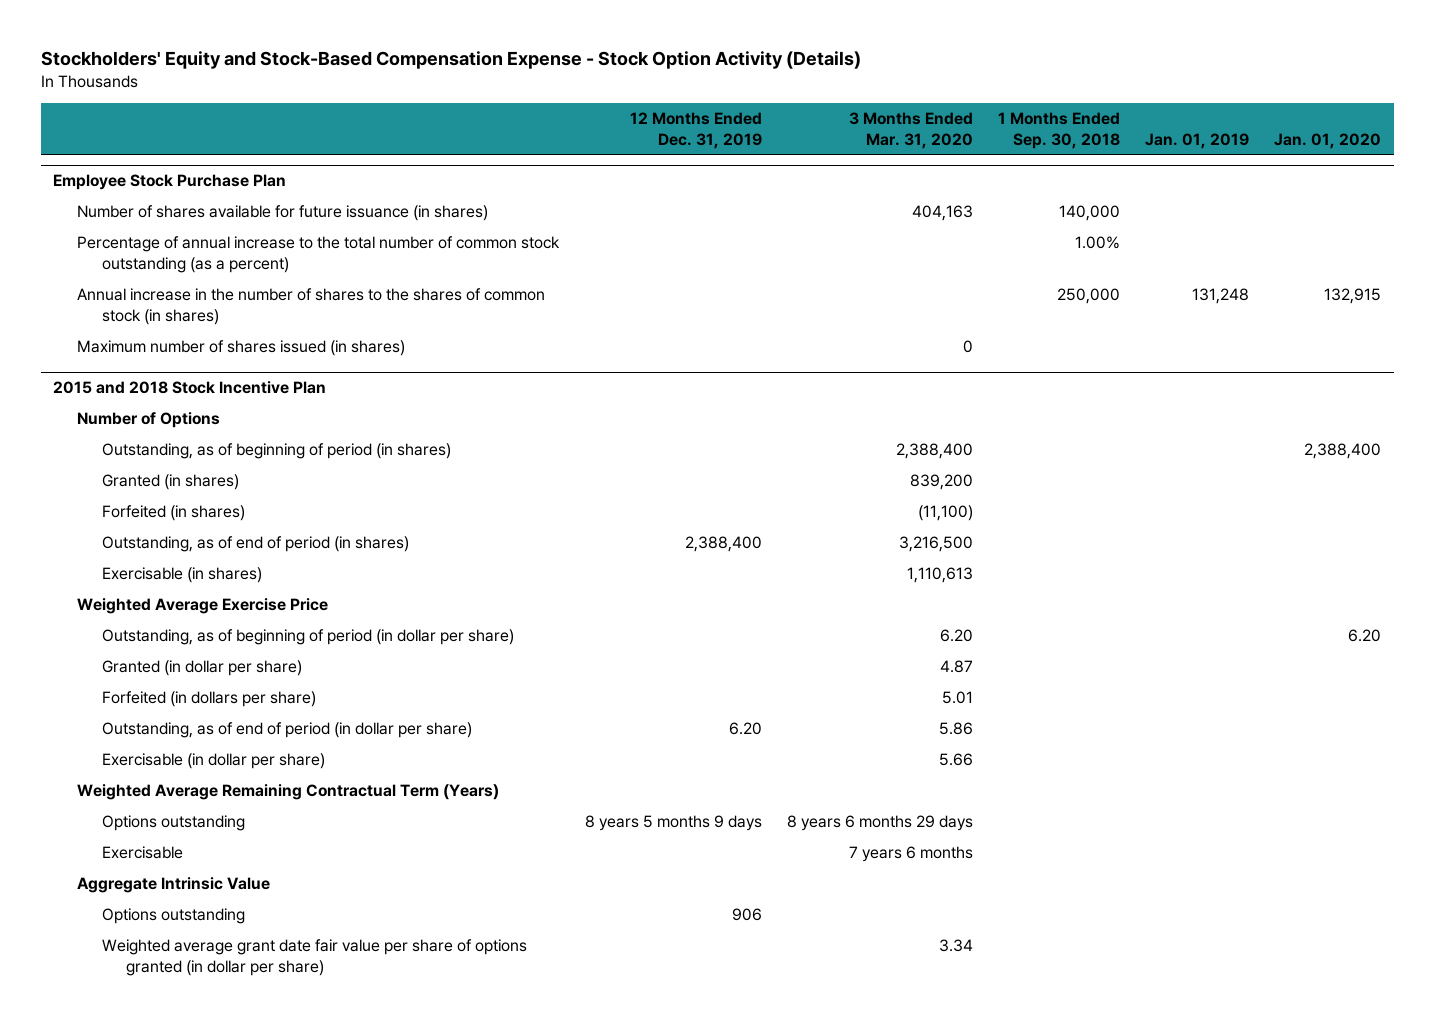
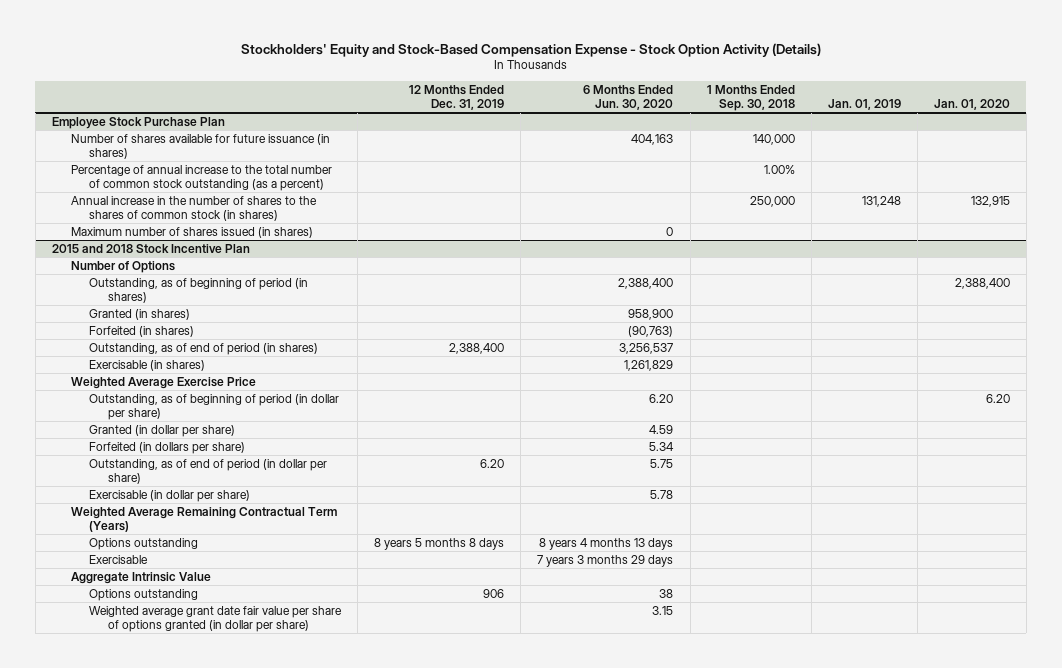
[848,112,973,149] 3 Months Ended Mar. 31, 2020 -> none
none -> [583,85,674,111] 6 Months Ended Jun. 30, 2020
[584,815,762,832] 8 years 5 months 9 days -> [374,537,505,550] 8 years 5 months 8 days

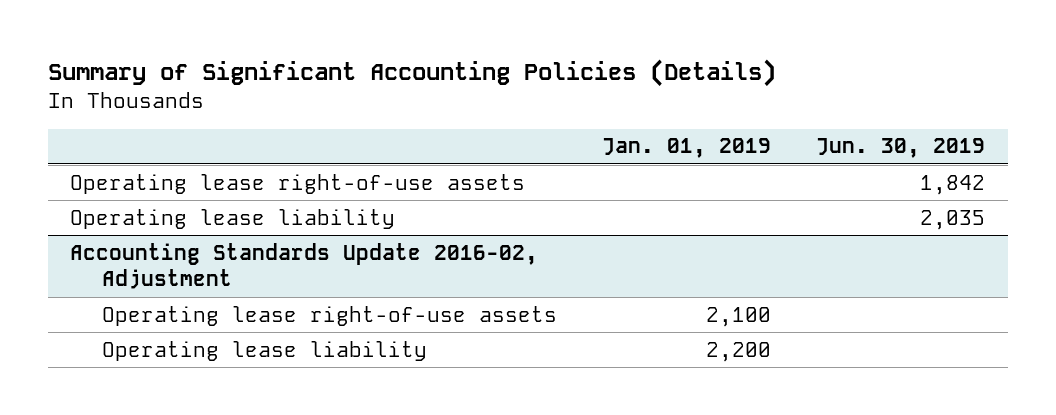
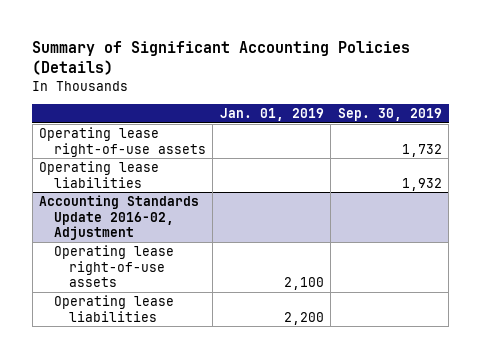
[816,138,986,159] Jun. 30, 2019 -> none
none -> [337,108,442,122] Sep. 30, 2019
[70,208,396,229] Operating lease liability -> [39,161,160,188] Operating lease liabilities
[101,340,427,361] Operating lease liability -> [54,295,175,322] Operating lease liabilities

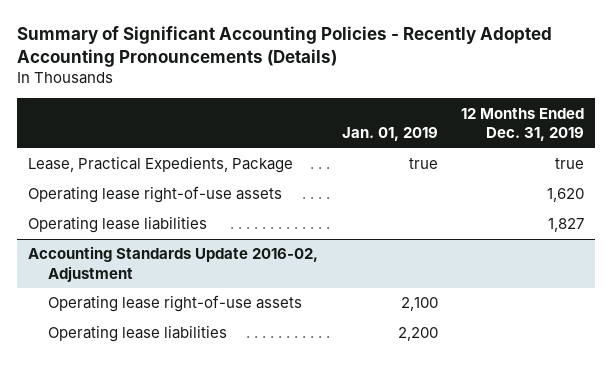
[32,40,411,76] Summary of Significant Accounting Policies (Details) -> [16,25,552,68] Summary of Significant Accounting Policies - Recently Adopted Accounting Pronouncements (Details)
[337,108,442,122] Sep. 30, 2019 -> none
none -> [460,107,584,142] 12 Months Ended Dec. 31, 2019
none -> [28,156,294,174] Lease, Practical Expedients, Package

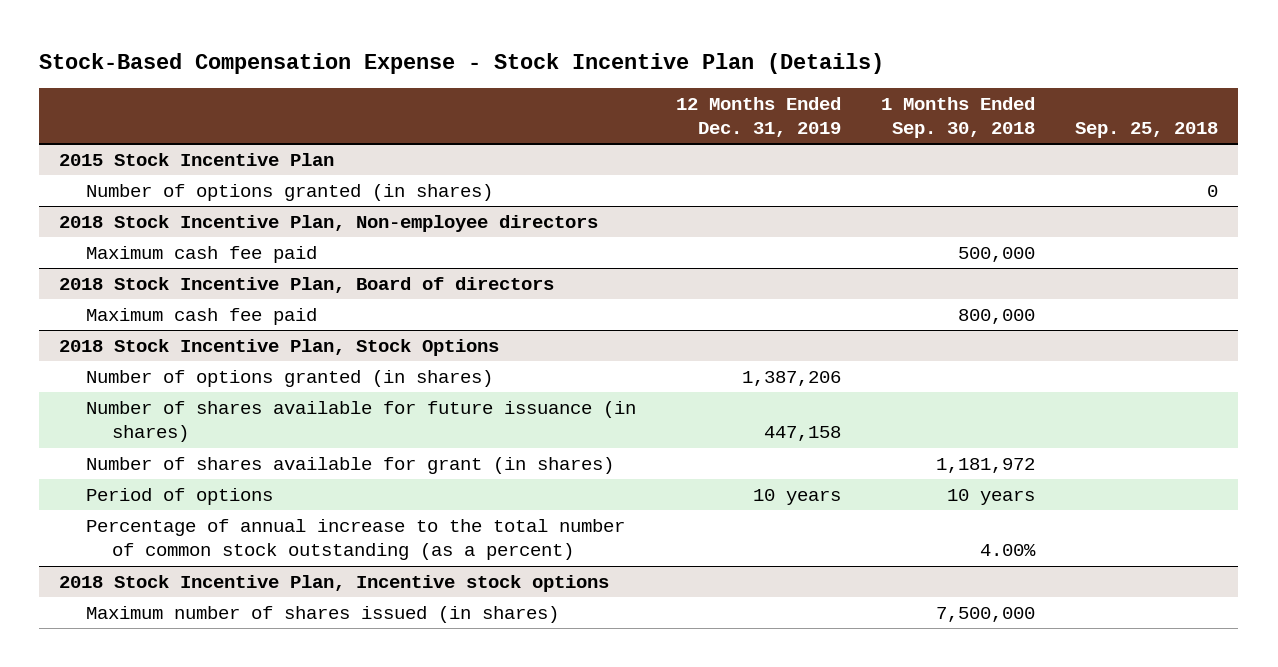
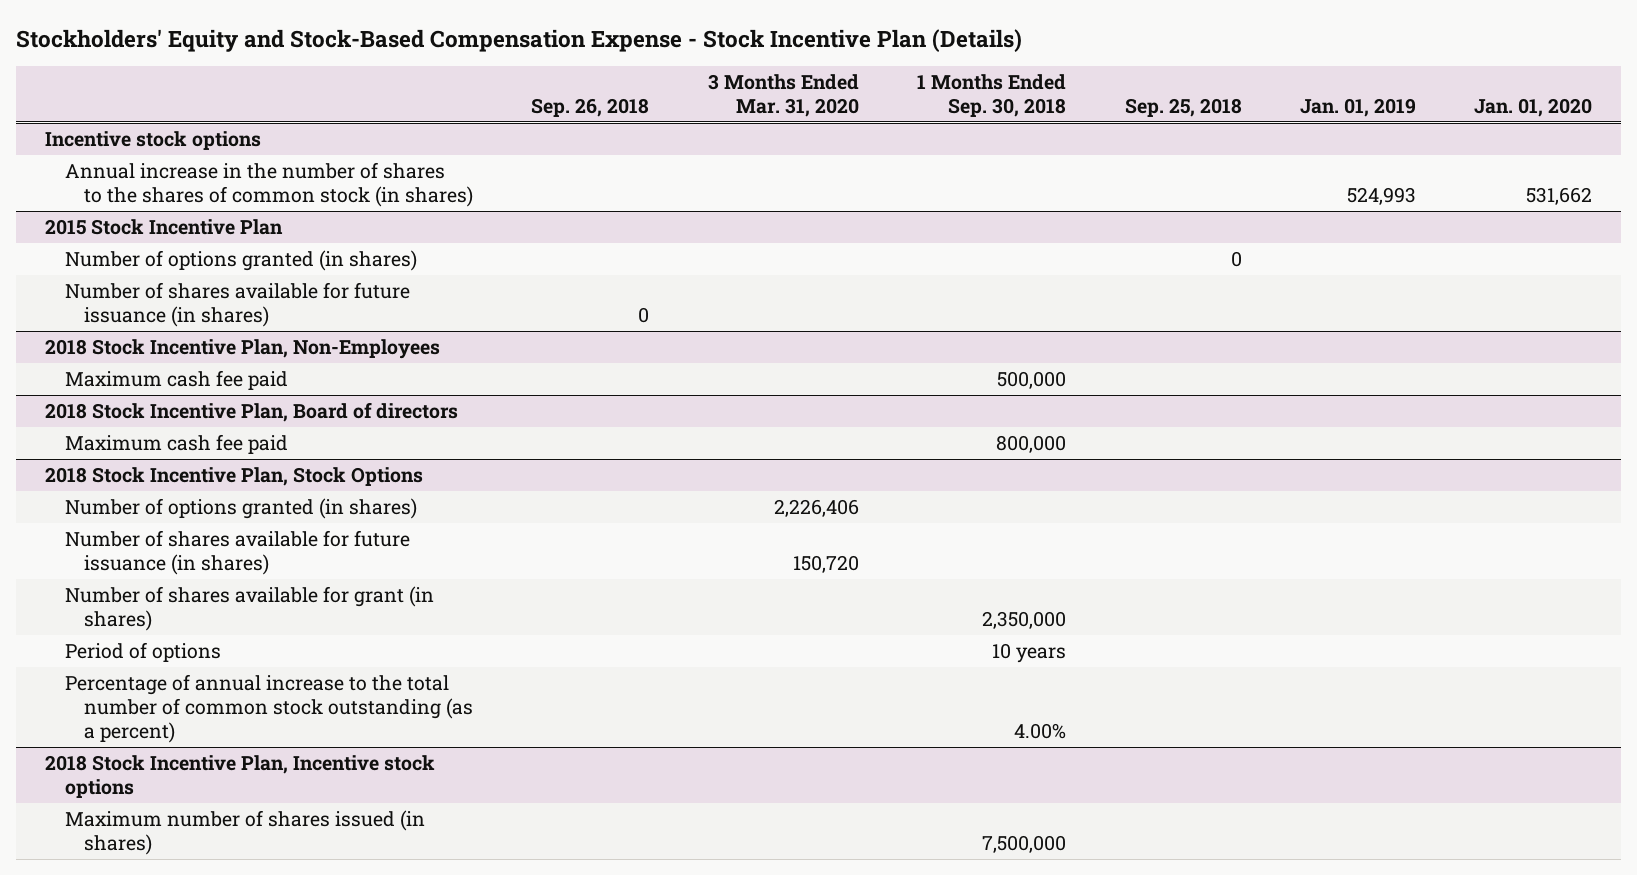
[39,52,885,74] Stock-Based Compensation Expense - Stock Incentive Plan (Details) -> [16,28,1023,52] Stockholders' Equity and Stock-Based Compensation Expense - Stock Incentive Plan (Details)
[676,96,842,138] 12 Months Ended Dec. 31, 2019 -> none
none -> [531,98,650,118] Sep. 26, 2018
none -> [707,74,859,118] 3 Months Ended Mar. 31, 2020
none -> [1299,98,1416,118] Jan. 01, 2019
none -> [1474,98,1593,118] Jan. 01, 2020
none -> [45,130,262,150] Incentive stock options
none -> [64,161,474,207] Annual increase in the number of shares to the shares of common stock (in shares)
none -> [64,281,410,327] Number of shares available for future issuance (in shares)
[59,214,599,232] 2018 Stock Incentive Plan, Non-employee directors -> [45,338,441,359] 2018 Stock Incentive Plan, Non-Employees
[936,457,1036,473] 1,181,972 -> [982,610,1067,629] 2,350,000

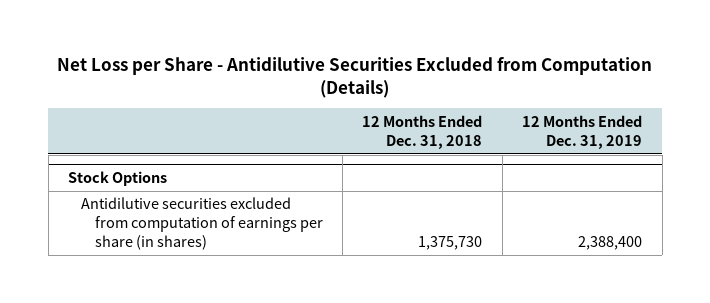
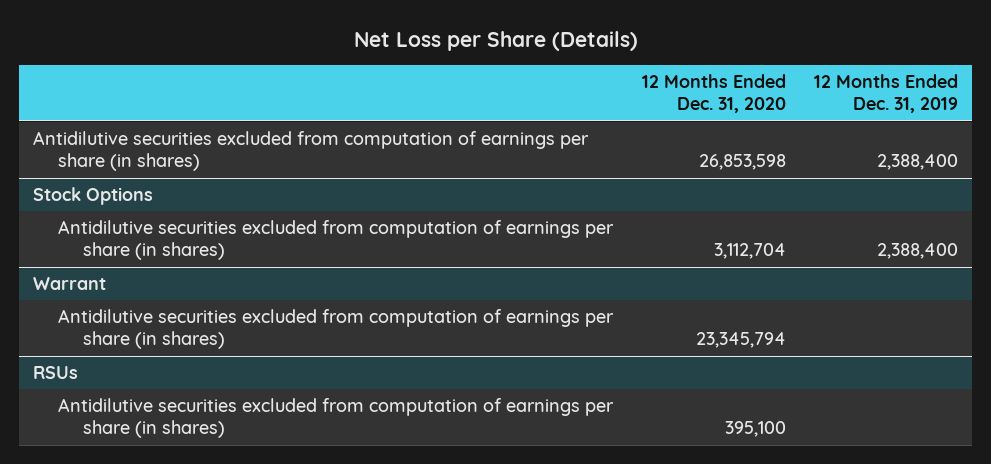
[57,56,653,98] Net Loss per Share - Antidilutive Securities Excluded from Computation (Details) -> [353,30,638,51] Net Loss per Share (Details)
[362,114,483,149] 12 Months Ended Dec. 31, 2018 -> none
none -> [641,73,786,114] 12 Months Ended Dec. 31, 2020
none -> [33,131,590,172] Antidilutive securities excluded from computation of earnings per share (in shares)
none -> [33,277,107,291] Warrant
none -> [57,309,614,350] Antidilutive securities excluded from computation of earnings per share (in shares)
none -> [33,366,79,380] RSUs
none -> [57,398,614,439] Antidilutive securities excluded from computation of earnings per share (in shares)

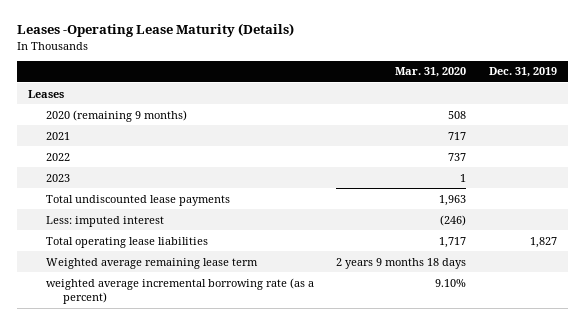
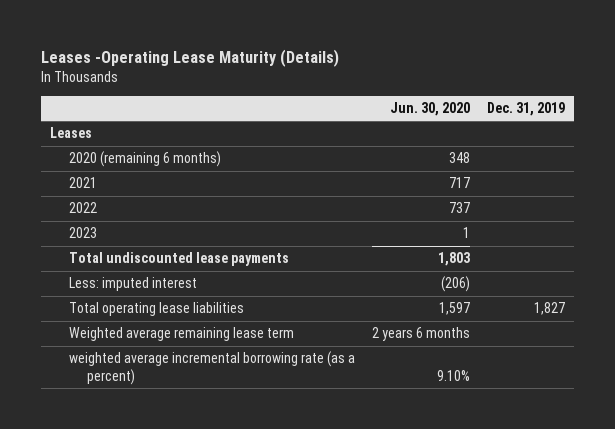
[395,67,467,78] Mar. 31, 2020 -> none
none -> [389,102,470,117] Jun. 30, 2020
[45,109,187,122] 2020 (remaining 9 months) -> [68,151,221,168] 2020 (remaining 6 months)

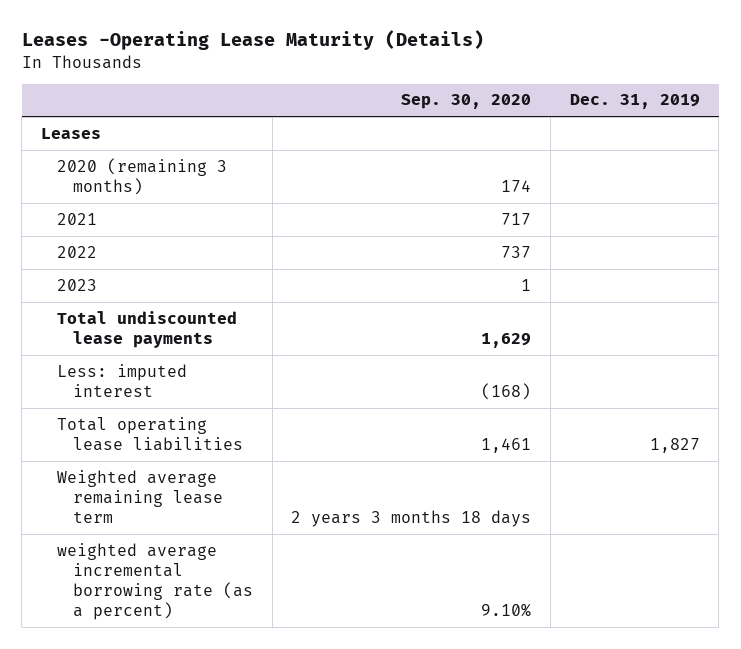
[389,102,470,117] Jun. 30, 2020 -> none
none -> [401,94,532,110] Sep. 30, 2020
[68,151,221,168] 2020 (remaining 6 months) -> [57,157,228,195] 2020 (remaining 3 months)

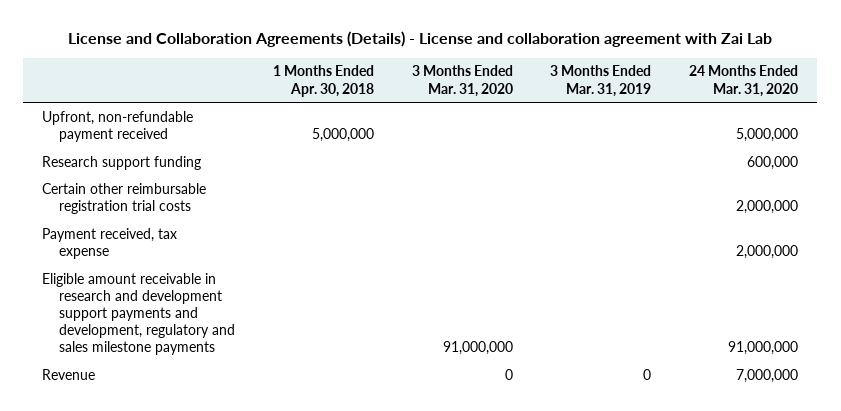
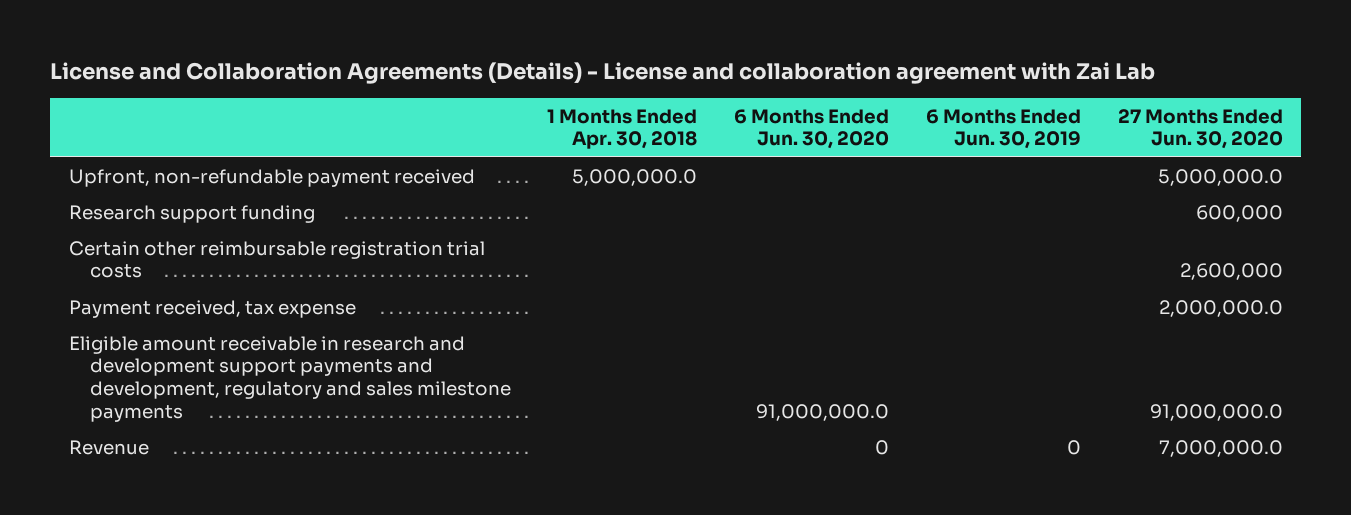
[411,65,513,97] 3 Months Ended Mar. 31, 2020 -> none
[550,65,652,97] 3 Months Ended Mar. 31, 2019 -> none
[689,65,799,97] 24 Months Ended Mar. 31, 2020 -> none
none -> [734,108,890,150] 6 Months Ended Jun. 30, 2020
none -> [925,108,1081,150] 6 Months Ended Jun. 30, 2019
none -> [1117,108,1283,150] 27 Months Ended Jun. 30, 2020
[311,127,374,142] 5,000,000 -> [572,168,698,186] 5,000,000.0

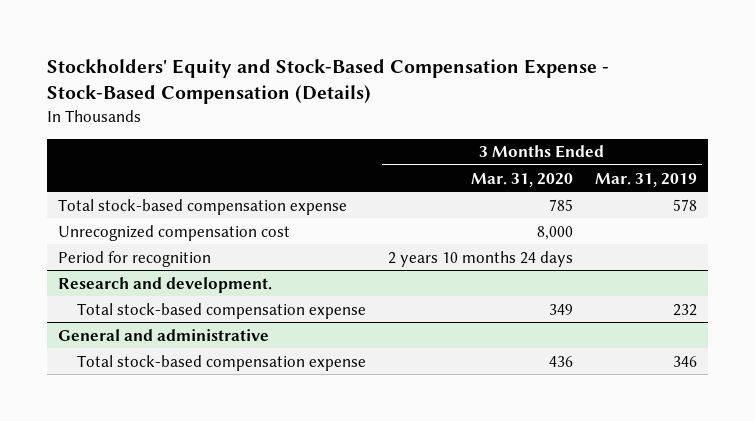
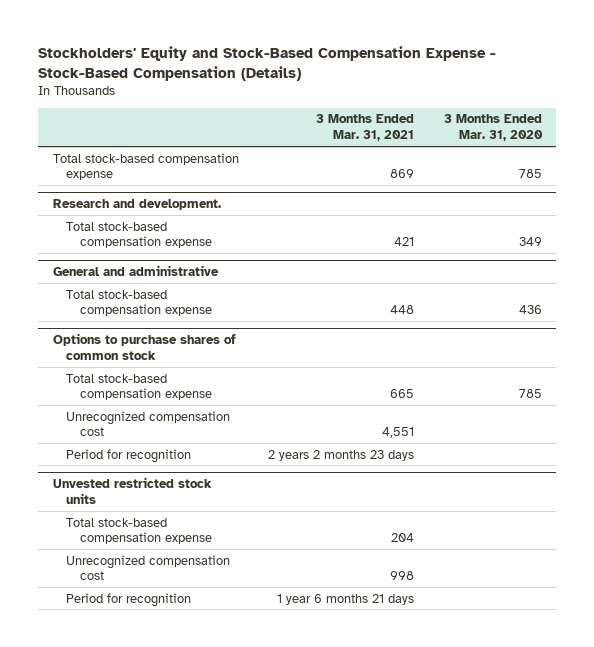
[594,172,697,187] Mar. 31, 2019 -> none
none -> [316,114,415,142] 3 Months Ended Mar. 31, 2021
[57,224,290,241] Unrecognized compensation cost -> none
[57,250,211,267] Period for recognition -> none
none -> [52,333,236,361] Options to purchase shares of common stock
none -> [66,373,212,401] Total stock-based compensation expense
none -> [66,410,231,437] Unrecognized compensation cost
none -> [66,448,192,463] Period for recognition
none -> [52,477,212,505] Unvested restricted stock units
none -> [66,517,212,545] Total stock-based compensation expense
none -> [66,554,231,581] Unrecognized compensation cost
none -> [66,592,192,607] Period for recognition

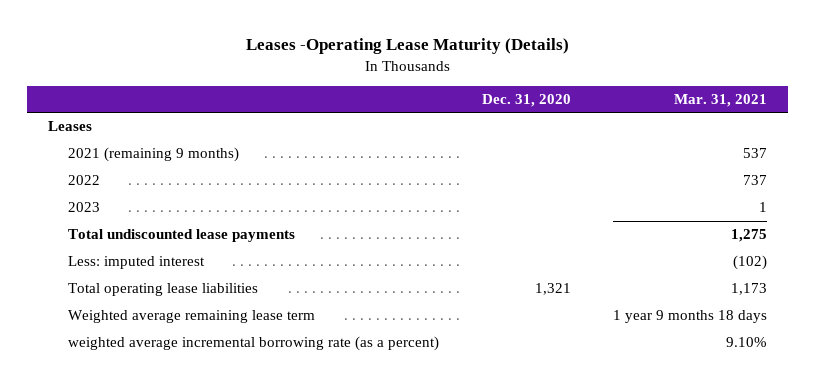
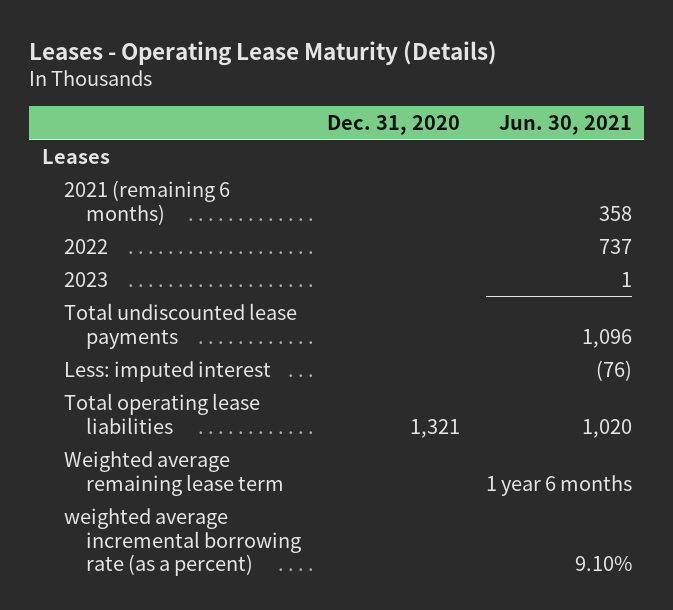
[245,38,569,55] Leases -Operating Lease Maturity (Details) -> [29,40,498,66] Leases - Operating Lease Maturity (Details)
[673,93,767,107] Mar. 31, 2021 -> none
none -> [498,114,632,135] Jun. 30, 2021
[68,147,240,163] 2021 (remaining 9 months) -> [64,179,231,225] 2021 (remaining 6 months)

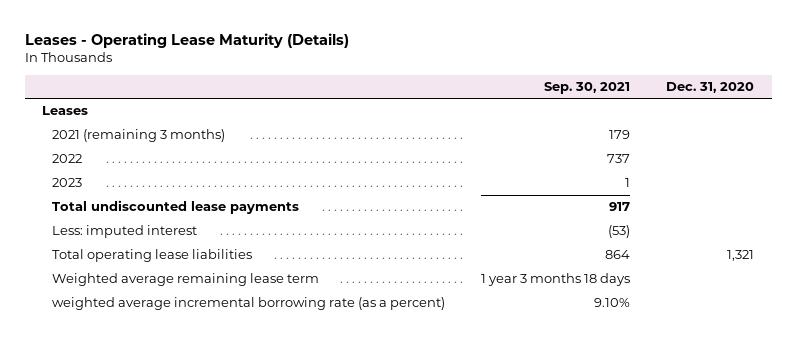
[498,114,632,135] Jun. 30, 2021 -> none
none -> [544,81,631,94] Sep. 30, 2021
[64,179,231,225] 2021 (remaining 6 months) -> [52,129,226,143] 2021 (remaining 3 months)

